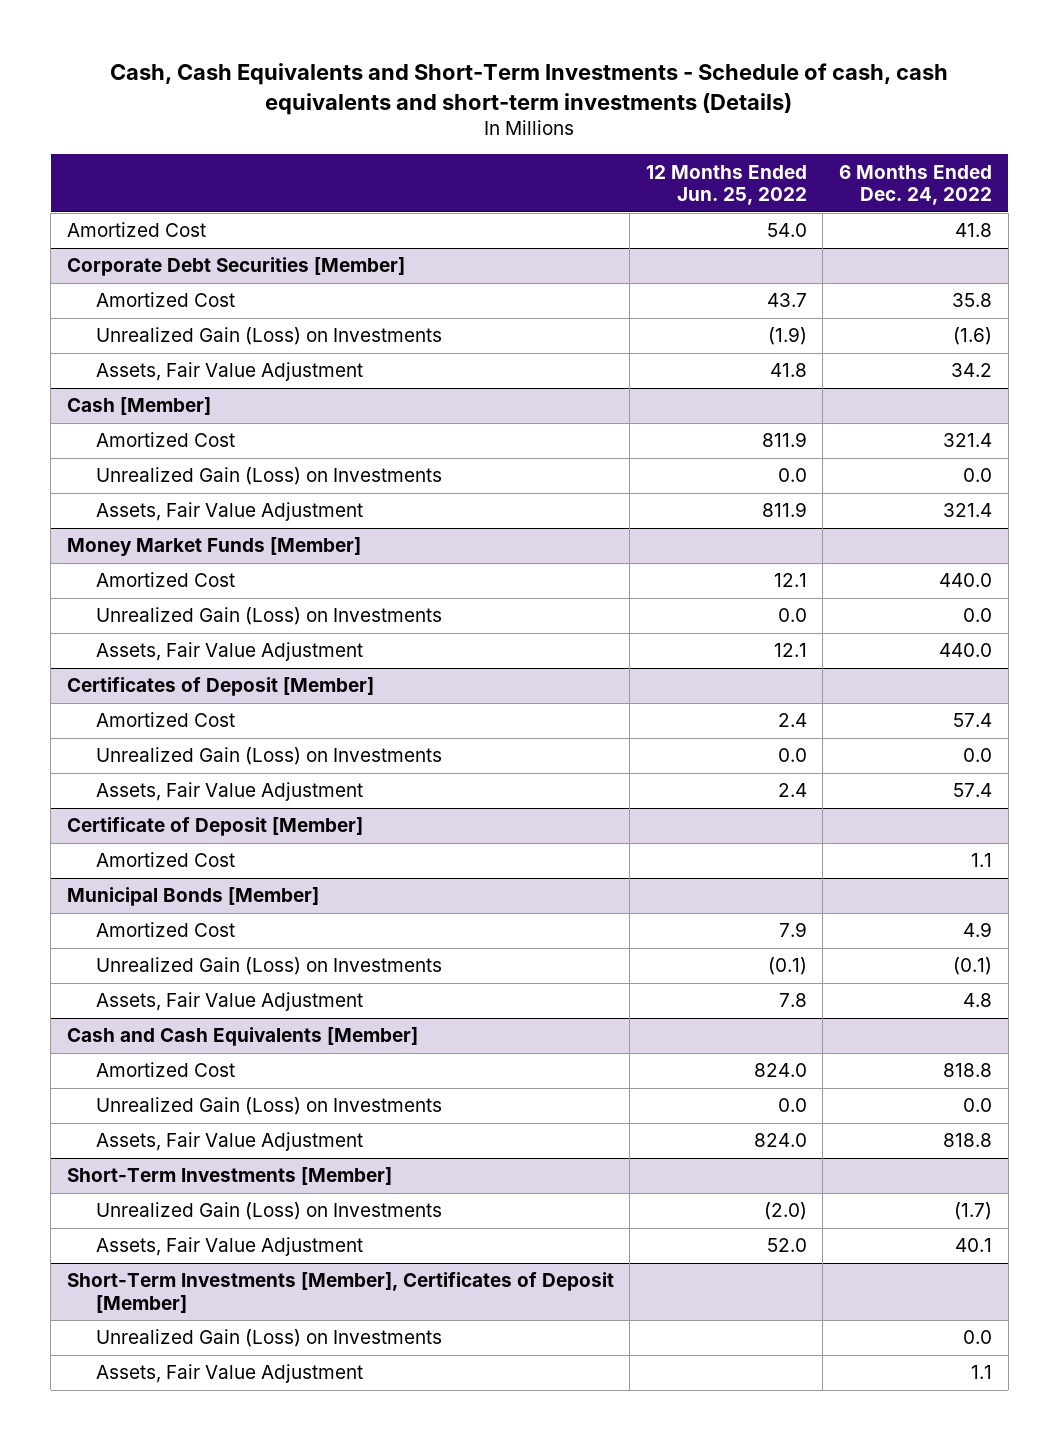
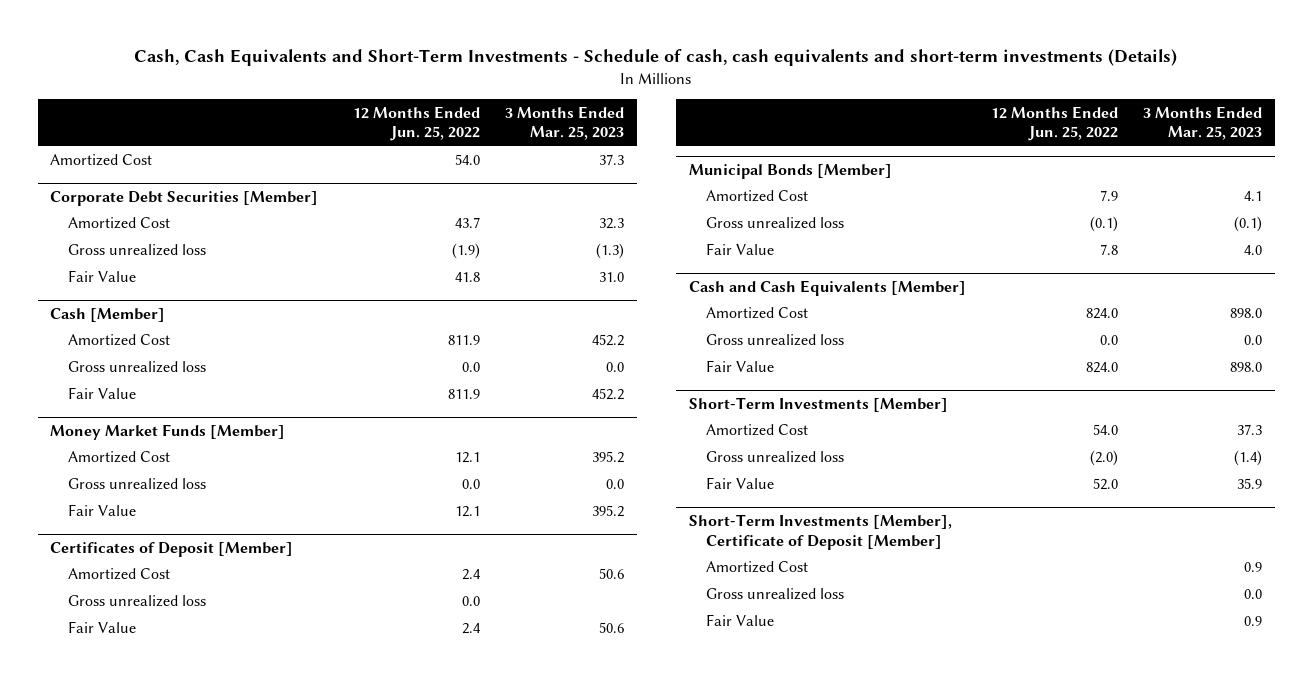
[838,164,992,206] 6 Months Ended Dec. 24, 2022 -> none
none -> [504,105,624,141] 3 Months Ended Mar. 25, 2023
[95,327,442,346] Unrealized Gain (Loss) on Investments -> [67,244,206,257] Gross unrealized loss
[95,362,363,382] Assets, Fair Value Adjustment -> [67,270,136,283] Fair Value
[95,467,442,486] Unrealized Gain (Loss) on Investments -> [67,361,206,374] Gross unrealized loss
[95,502,363,522] Assets, Fair Value Adjustment -> [67,387,136,400] Fair Value
[95,607,442,626] Unrealized Gain (Loss) on Investments -> [67,478,206,491] Gross unrealized loss
[95,642,363,662] Assets, Fair Value Adjustment -> [67,504,136,517] Fair Value
[66,817,363,837] Certificate of Deposit [Member] -> none
[95,852,235,868] Amortized Cost -> none
[95,747,442,766] Unrealized Gain (Loss) on Investments -> [67,595,206,608] Gross unrealized loss
[95,782,363,802] Assets, Fair Value Adjustment -> [67,621,136,634] Fair Value
[95,957,442,976] Unrealized Gain (Loss) on Investments -> [705,217,844,230] Gross unrealized loss
[95,992,363,1012] Assets, Fair Value Adjustment -> [705,243,774,256] Fair Value
[95,1097,442,1116] Unrealized Gain (Loss) on Investments -> [705,334,844,347] Gross unrealized loss
[95,1132,363,1152] Assets, Fair Value Adjustment -> [705,360,774,373] Fair Value
none -> [705,424,808,437] Amortized Cost
[95,1202,442,1221] Unrealized Gain (Loss) on Investments -> [705,451,844,464] Gross unrealized loss
[95,1237,363,1257] Assets, Fair Value Adjustment -> [705,477,774,490] Fair Value
[66,1272,614,1313] Short-Term Investments [Member], Certificates of Deposit [Member] -> [688,514,952,550] Short-Term Investments [Member], Certificate of Deposit [Member]
none -> [705,561,808,574] Amortized Cost
[95,1329,442,1348] Unrealized Gain (Loss) on Investments -> [705,588,844,601] Gross unrealized loss
[95,1364,363,1384] Assets, Fair Value Adjustment -> [705,614,774,627] Fair Value

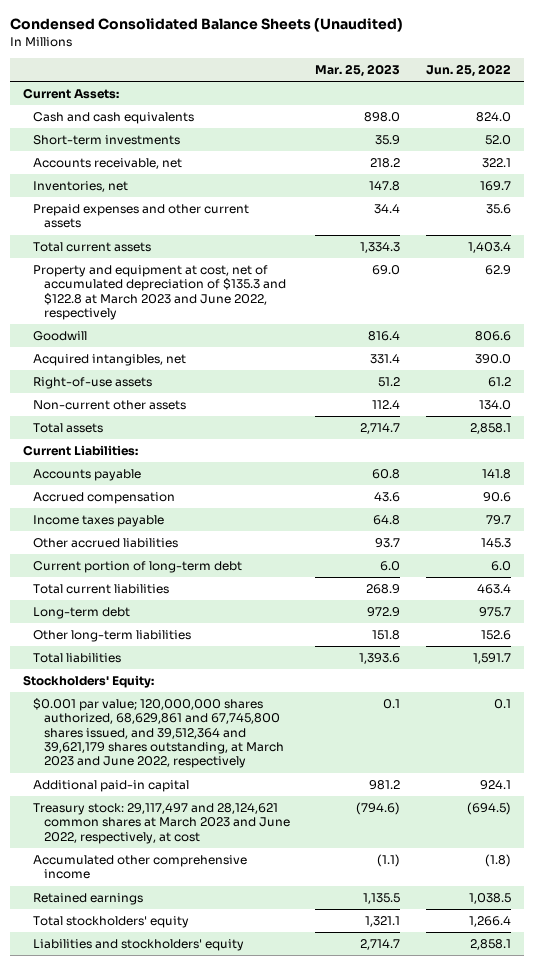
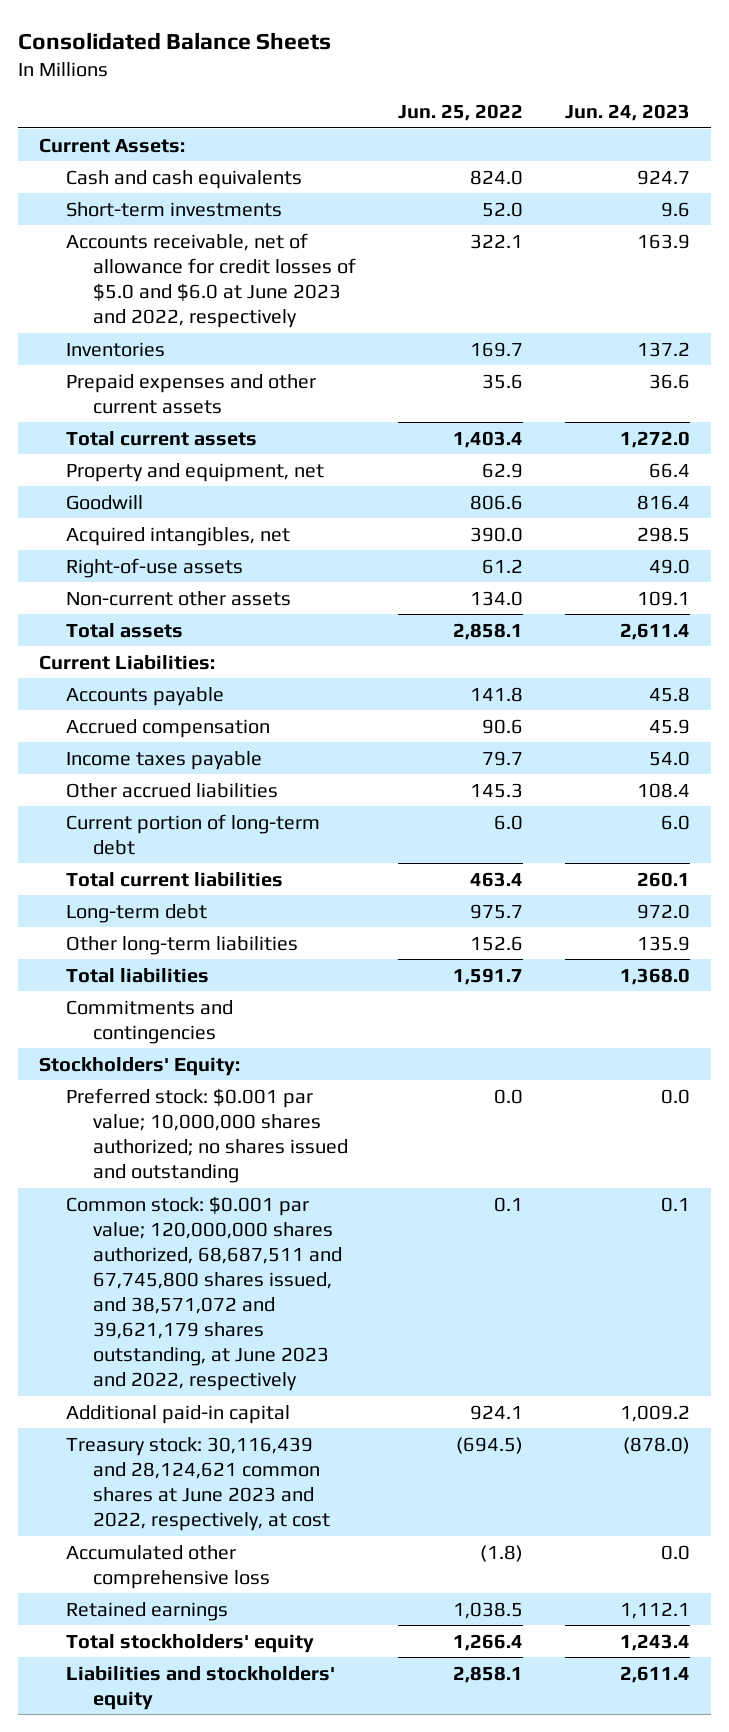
[10,18,404,33] Condensed Consolidated Balance Sheets (Unaudited) -> [18,31,332,50] Consolidated Balance Sheets
[315,63,401,77] Mar. 25, 2023 -> none
none -> [564,104,690,122] Jun. 24, 2023
[33,158,183,170] Accounts receivable, net -> [66,232,357,328] Accounts receivable, net of allowance for credit losses of $5.0 and $6.0 at June 2023 and 2022, respectively
[33,181,129,193] Inventories, net -> [66,341,166,357] Inventories
[33,265,286,321] Property and equipment at cost, net of accumulated depreciation of $135.3 and $122.8 at March 2023 and June 2022, respectively -> [66,462,325,482] Property and equipment, net
none -> [66,999,234,1044] Commitments and contingencies
none -> [66,1087,349,1183] Preferred stock: $0.001 par value; 10,000,000 shares authorized; no shares issued and outstanding
[33,698,284,769] $0.001 par value; 120,000,000 shares authorized, 68,629,861 and 67,745,800 shares issued, and 39,512,364 and 39,621,179 shares outstanding, at March 2023 and June 2022, respectively -> [66,1195,343,1392] Common stock: $0.001 par value; 120,000,000 shares authorized, 68,687,511 and 67,745,800 shares issued, and 38,571,072 and 39,621,179 shares outstanding, at June 2023 and 2022, respectively
[33,803,290,844] Treasury stock: 29,117,497 and 28,124,621 common shares at March 2023 and June 2022, respectively, at cost -> [66,1436,331,1531] Treasury stock: 30,116,439 and 28,124,621 common shares at June 2023 and 2022, respectively, at cost
[33,855,248,880] Accumulated other comprehensive income -> [66,1544,271,1589] Accumulated other comprehensive loss

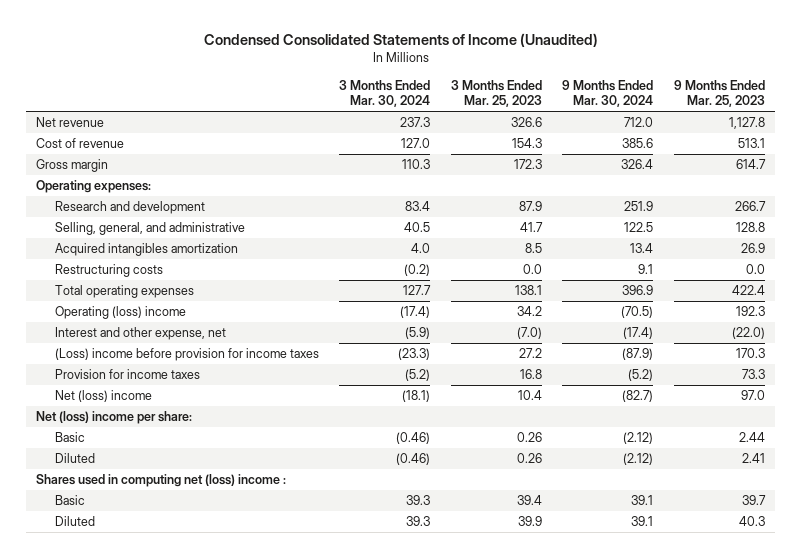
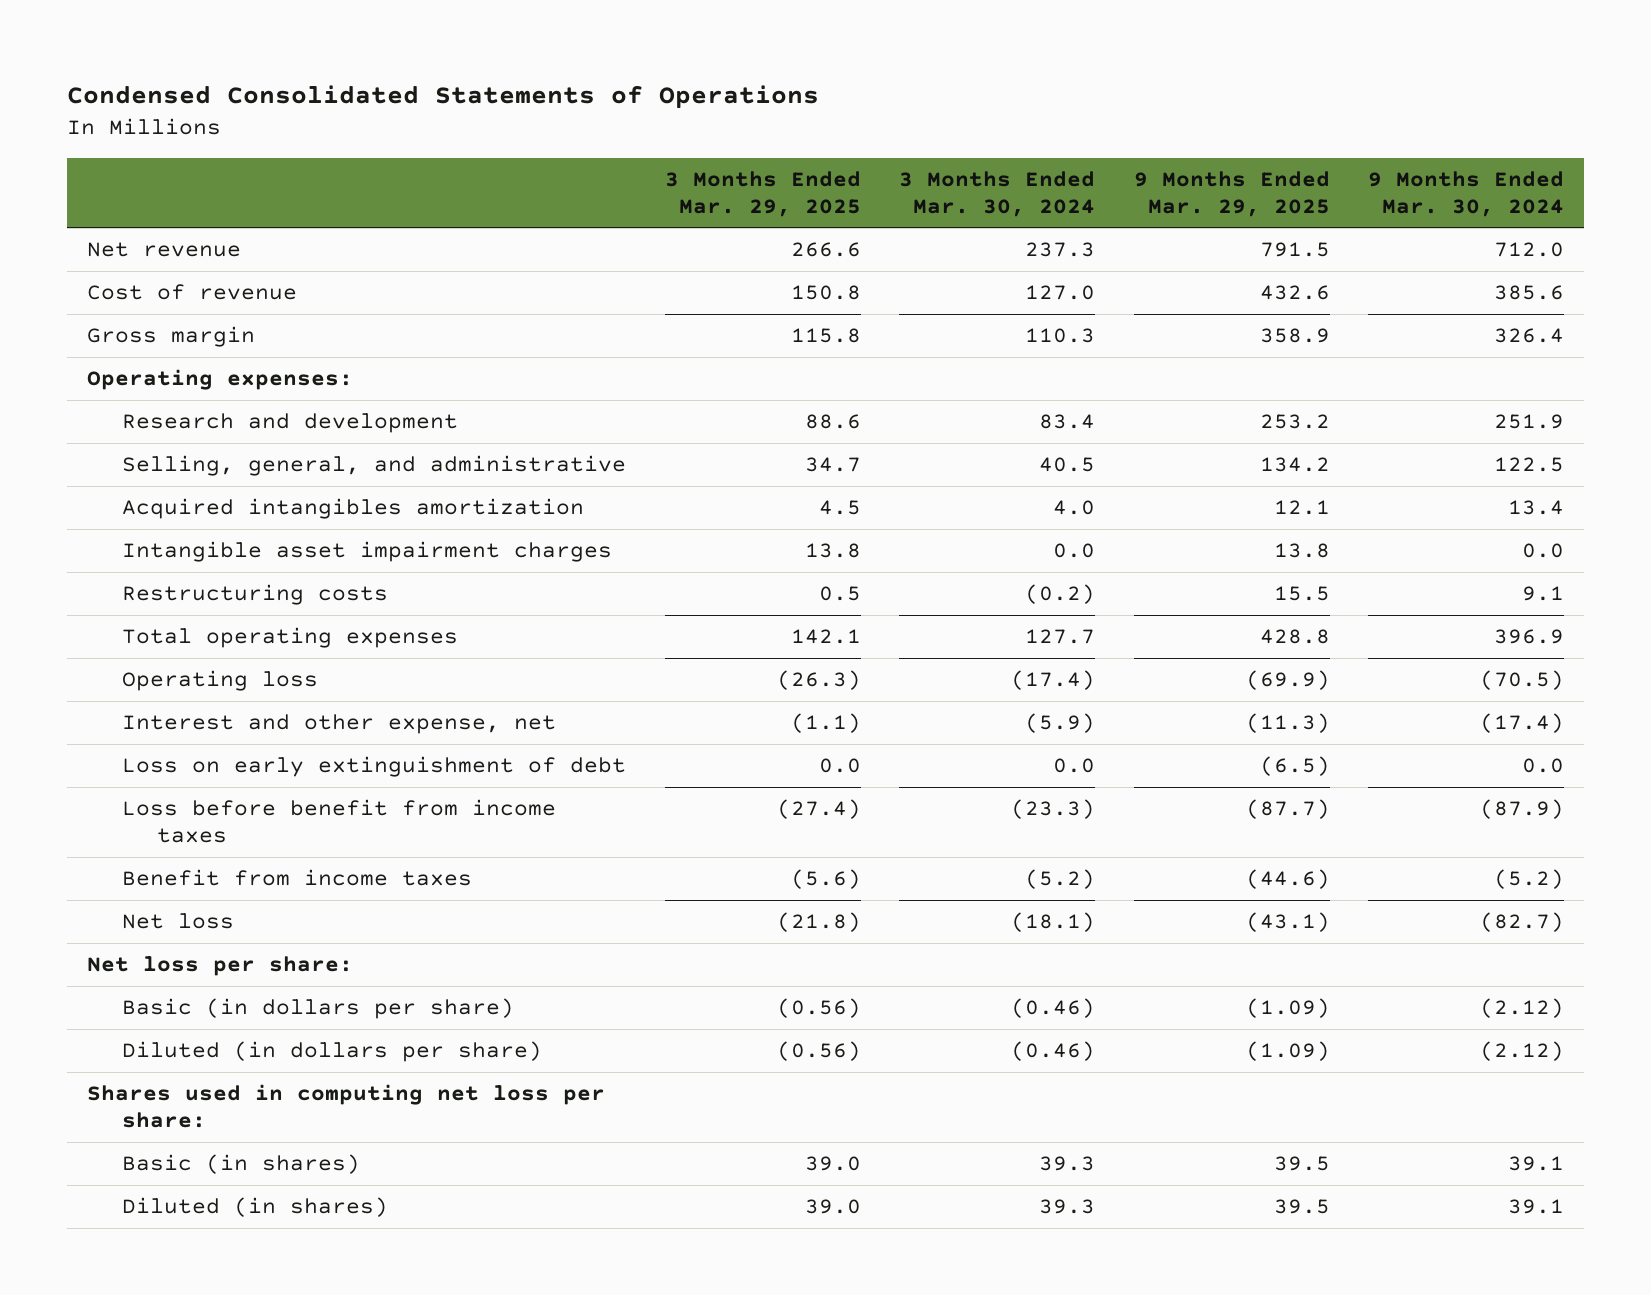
[203,33,598,48] Condensed Consolidated Statements of Income (Unaudited) -> [67,85,820,110] Condensed Consolidated Statements of Operations
[450,80,542,107] 3 Months Ended Mar. 25, 2023 -> none
[674,80,766,107] 9 Months Ended Mar. 25, 2023 -> none
none -> [664,170,861,217] 3 Months Ended Mar. 29, 2025
none -> [1133,170,1330,217] 9 Months Ended Mar. 29, 2025
none -> [122,541,613,563] Intangible asset impairment charges
[54,306,186,320] Operating (loss) income -> [122,670,319,692] Operating loss
none -> [122,756,627,778] Loss on early extinguishment of debt
[54,348,319,362] (Loss) income before provision for income taxes -> [122,799,557,844] Loss before benefit from income taxes
[54,369,200,380] Provision for income taxes -> [122,869,473,887] Benefit from income taxes
[54,390,152,403] Net (loss) income -> [122,913,235,930] Net loss
[35,411,192,425] Net (loss) income per share: -> [86,956,353,977] Net loss per share:
[54,432,85,443] Basic -> [122,998,515,1020] Basic (in dollars per share)
[54,453,95,464] Diluted -> [122,1041,543,1063] Diluted (in dollars per share)
[35,474,286,488] Shares used in computing net (loss) income : -> [86,1084,605,1129] Shares used in computing net loss per share:
[54,495,85,506] Basic -> [122,1154,361,1175] Basic (in shares)
[54,516,95,527] Diluted -> [122,1197,389,1218] Diluted (in shares)

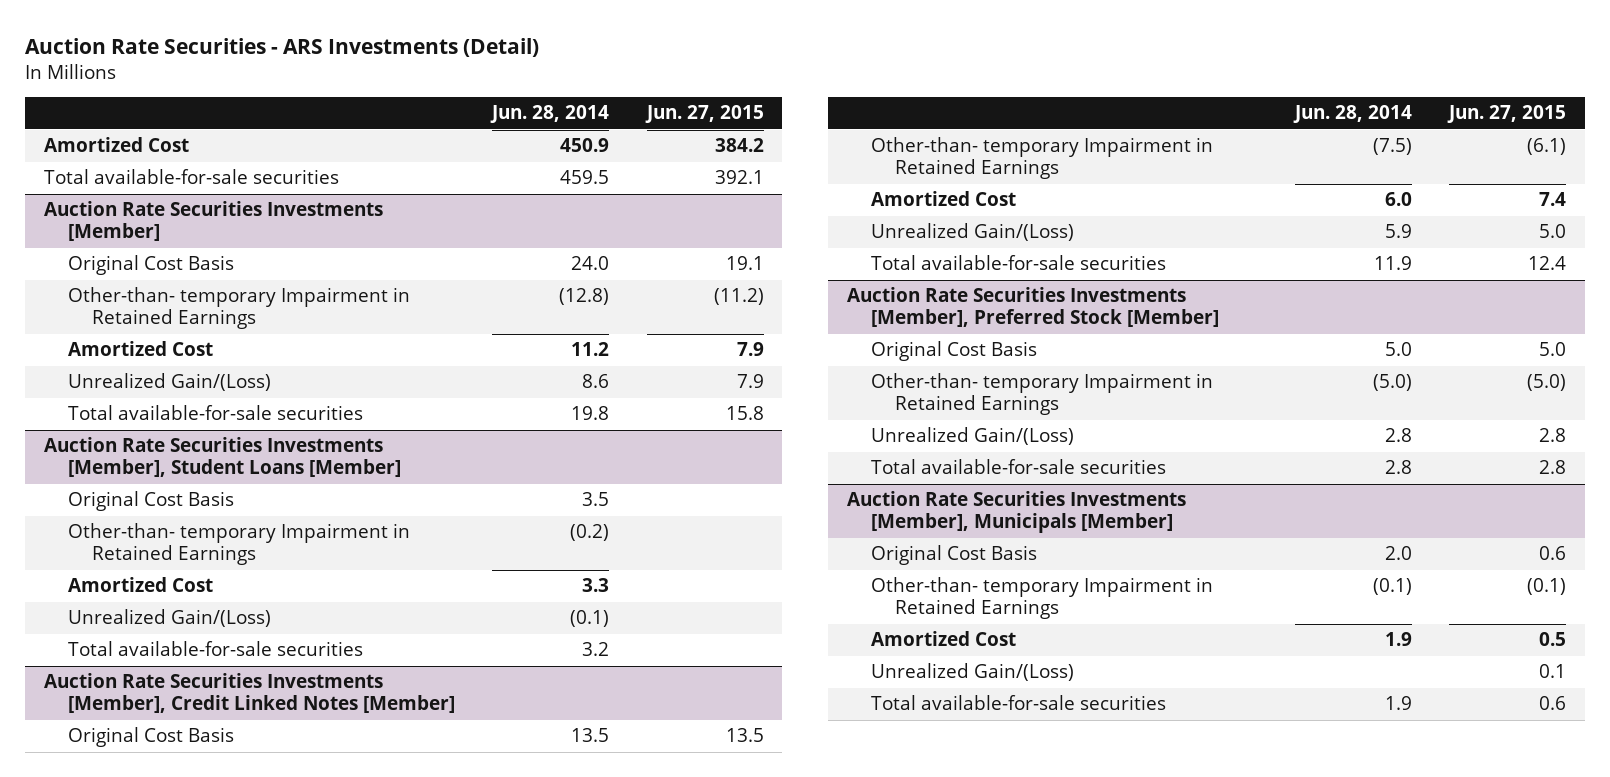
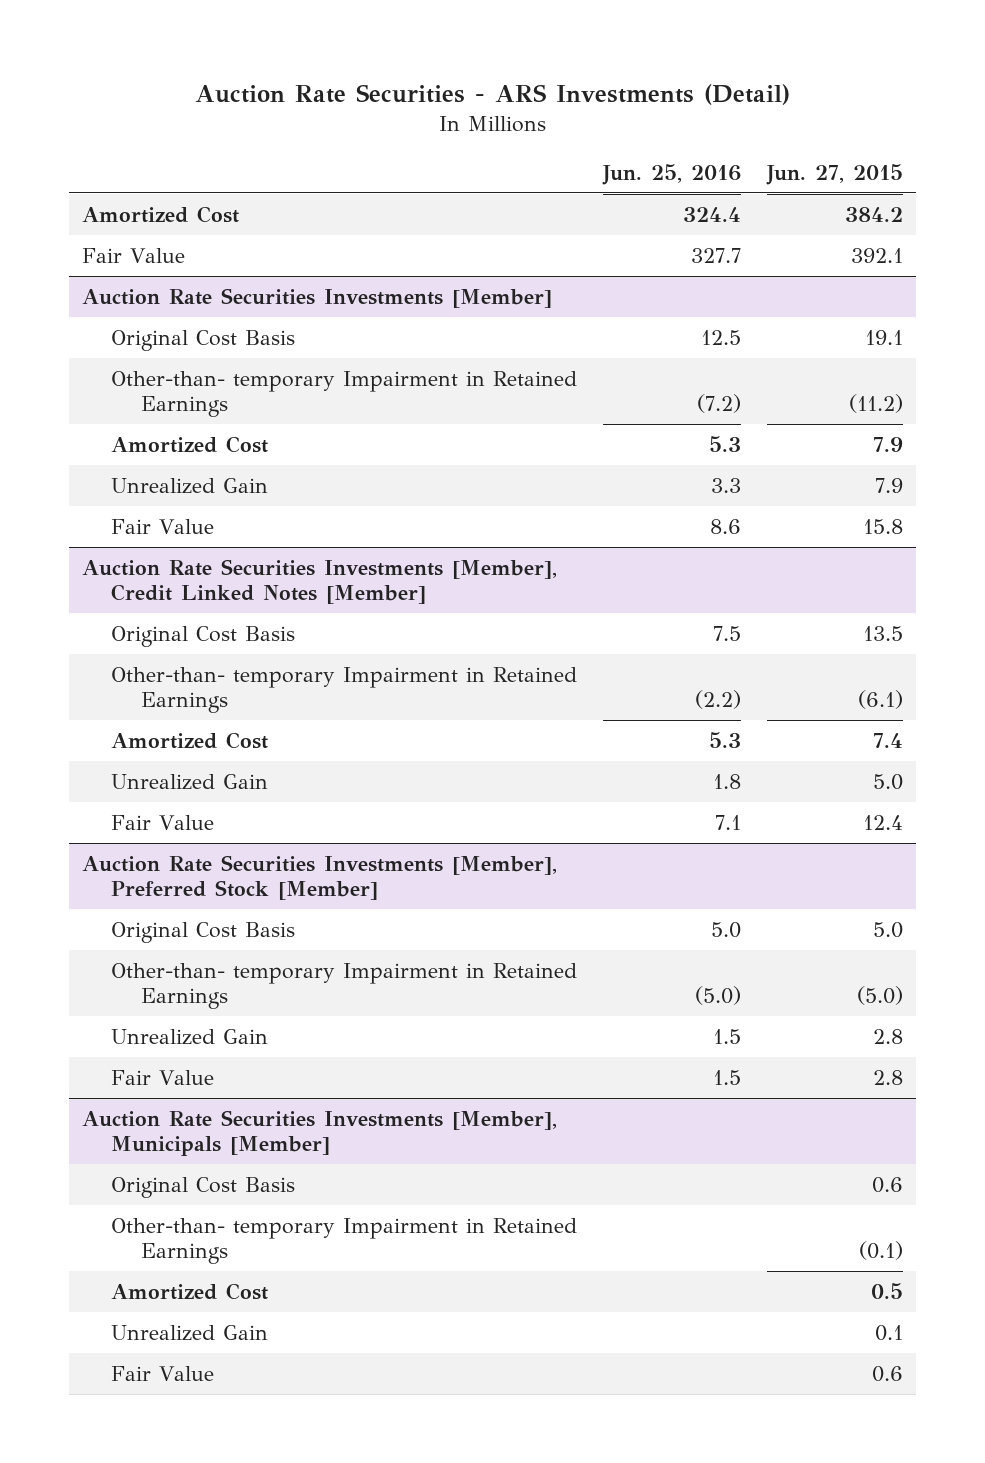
[490,105,610,124] Jun. 28, 2014 -> none
none -> [602,163,742,185] Jun. 25, 2016
[43,169,339,185] Total available-for-sale securities -> [81,247,185,263] Fair Value
[43,437,402,478] Auction Rate Securities Investments [Member], Student Loans [Member] -> none
[68,491,235,512] Original Cost Basis -> none
[68,523,411,566] Other-than- temporary Impairment in Retained Earnings -> none
[68,577,214,593] Amortized Cost -> none
[68,609,272,628] Unrealized Gain/(Loss) -> none
[68,641,364,657] Total available-for-sale securities -> none
[68,373,272,392] Unrealized Gain/(Loss) -> [111,477,269,494] Unrealized Gain
[68,405,364,421] Total available-for-sale securities -> [111,518,215,534] Fair Value
[870,223,1074,242] Unrealized Gain/(Loss) -> [111,773,269,790] Unrealized Gain
[870,255,1166,271] Total available-for-sale securities -> [111,814,215,830] Fair Value
[870,427,1074,446] Unrealized Gain/(Loss) -> [111,1028,269,1045] Unrealized Gain
[870,459,1166,475] Total available-for-sale securities -> [111,1069,215,1085] Fair Value
[870,663,1074,682] Unrealized Gain/(Loss) -> [111,1324,269,1341] Unrealized Gain
[870,695,1166,711] Total available-for-sale securities -> [111,1365,215,1381] Fair Value

